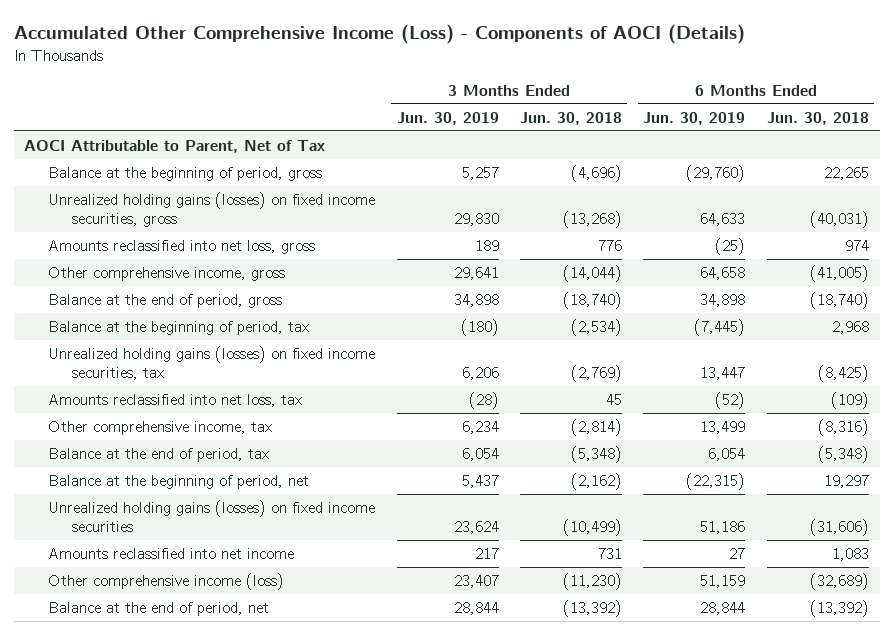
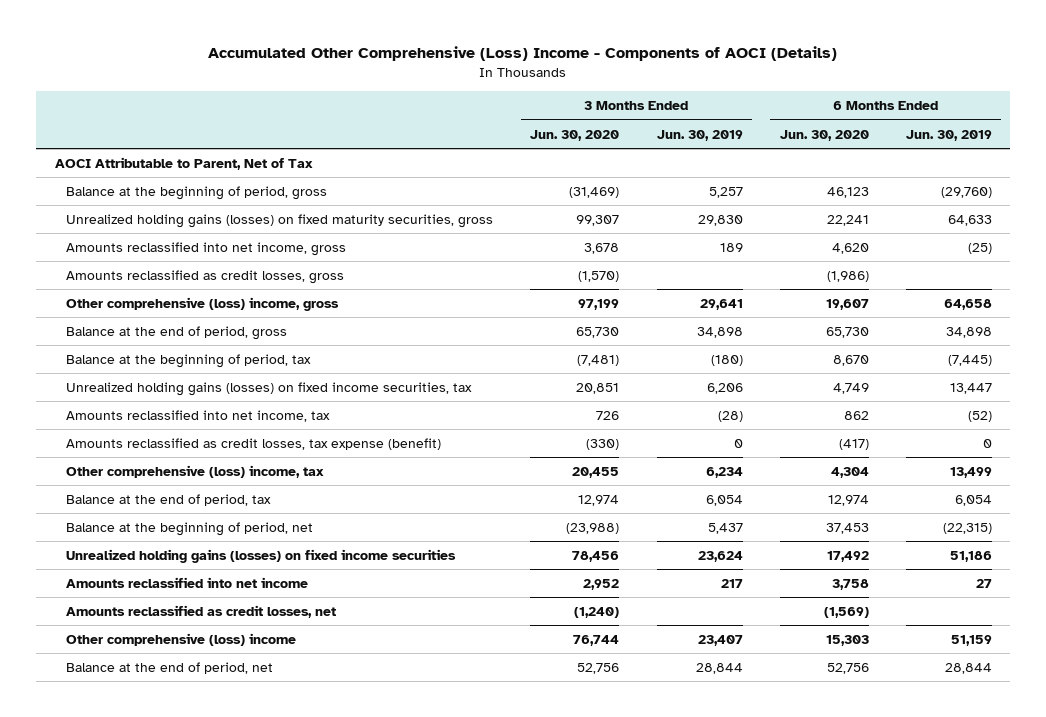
[13,23,745,44] Accumulated Other Comprehensive Income (Loss) - Components of AOCI (Details) -> [208,46,838,62] Accumulated Other Comprehensive (Loss) Income - Components of AOCI (Details)
[520,111,623,125] Jun. 30, 2018 -> none
[766,111,869,125] Jun. 30, 2018 -> none
none -> [530,129,620,141] Jun. 30, 2020
none -> [779,129,869,141] Jun. 30, 2020
[48,191,376,228] Unrealized holding gains (losses) on fixed income securities, gross -> [66,214,494,229] Unrealized holding gains (losses) on fixed maturity securities, gross
[48,239,316,254] Amounts reclassified into net loss, gross -> [66,242,347,257] Amounts reclassified into net income, gross
none -> [66,270,345,285] Amounts reclassified as credit losses, gross
[48,266,286,281] Other comprehensive income, gross -> [66,297,340,312] Other comprehensive (loss) income, gross
[48,393,303,407] Amounts reclassified into net loss, tax -> [66,410,331,423] Amounts reclassified into net income, tax
none -> [66,438,442,451] Amounts reclassified as credit losses, tax expense (benefit)
[48,420,273,435] Other comprehensive income, tax -> [66,465,325,479] Other comprehensive (loss) income, tax
none -> [66,605,337,619] Amounts reclassified as credit losses, net
[48,572,285,590] Other comprehensive income (loss) -> [66,633,297,647] Other comprehensive (loss) income

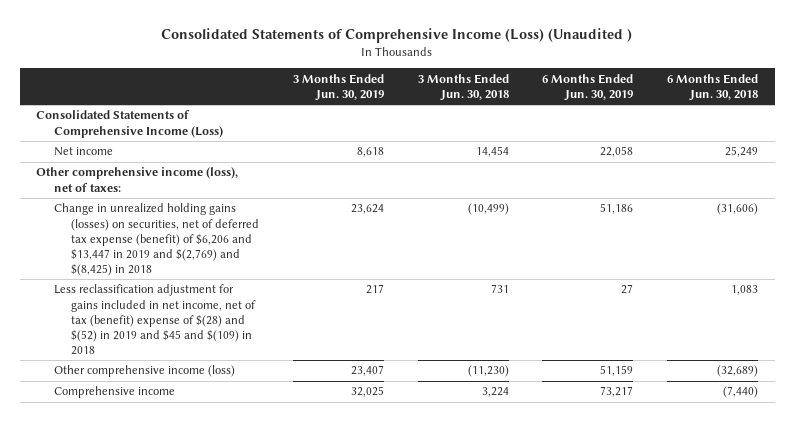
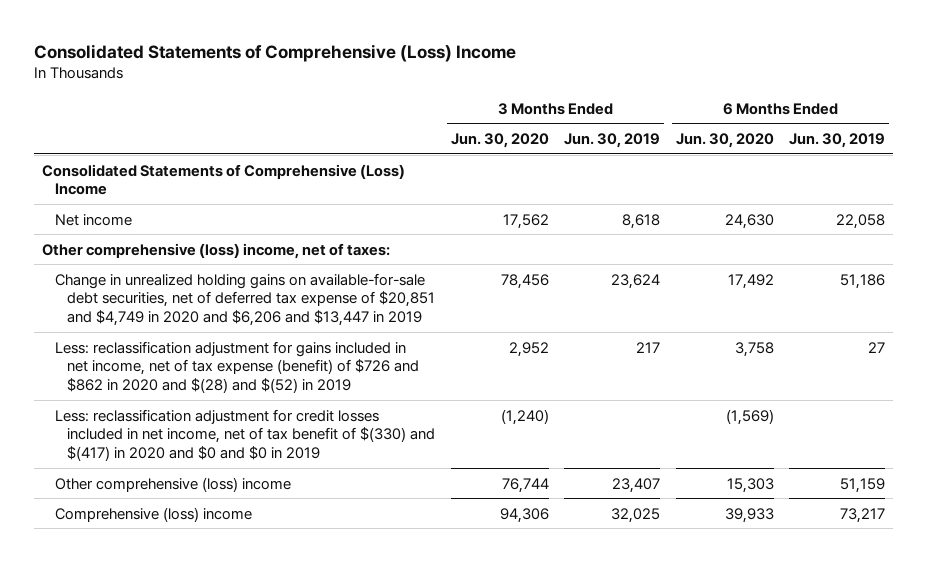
[161,28,633,44] Consolidated Statements of Comprehensive Income (Loss) (Unaudited ) -> [34,43,517,62] Consolidated Statements of Comprehensive (Loss) Income
[417,73,509,101] 3 Months Ended Jun. 30, 2018 -> none
[667,73,759,101] 6 Months Ended Jun. 30, 2018 -> none
none -> [450,133,549,149] Jun. 30, 2020
none -> [675,133,774,149] Jun. 30, 2020
[36,110,223,138] Consolidated Statements of Comprehensive Income (Loss) -> [41,163,405,196] Consolidated Statements of Comprehensive (Loss) Income
[36,167,239,192] Other comprehensive income (loss), net of taxes: -> [41,242,390,259] Other comprehensive (loss) income, net of taxes:
[53,203,260,277] Change in unrealized holding gains (losses) on securities, net of deferred tax expense (benefit) of $6,206 and $13,447 in 2019 and $(2,769) and $(8,425) in 2018 -> [54,272,436,326] Change in unrealized holding gains on available-for-sale debt securities, net of deferred tax expense of $20,851 and $4,749 in 2020 and $6,206 and $13,447 in 2019
[53,284,257,356] Less reclassification adjustment for gains included in net income, net of tax (benefit) expense of $(28) and $(52) in 2019 and $45 and $(109) in 2018 -> [54,340,420,393] Less: reclassification adjustment for gains included in net income, net of tax expense (benefit) of $726 and $862 in 2020 and $(28) and $(52) in 2019
none -> [54,408,436,461] Less: reclassification adjustment for credit losses included in net income, net of tax benefit of $(330) and $(417) in 2020 and $0 and $0 in 2019
[53,365,235,378] Other comprehensive income (loss) -> [54,476,291,492] Other comprehensive (loss) income
[53,386,175,399] Comprehensive income -> [54,506,252,522] Comprehensive (loss) income

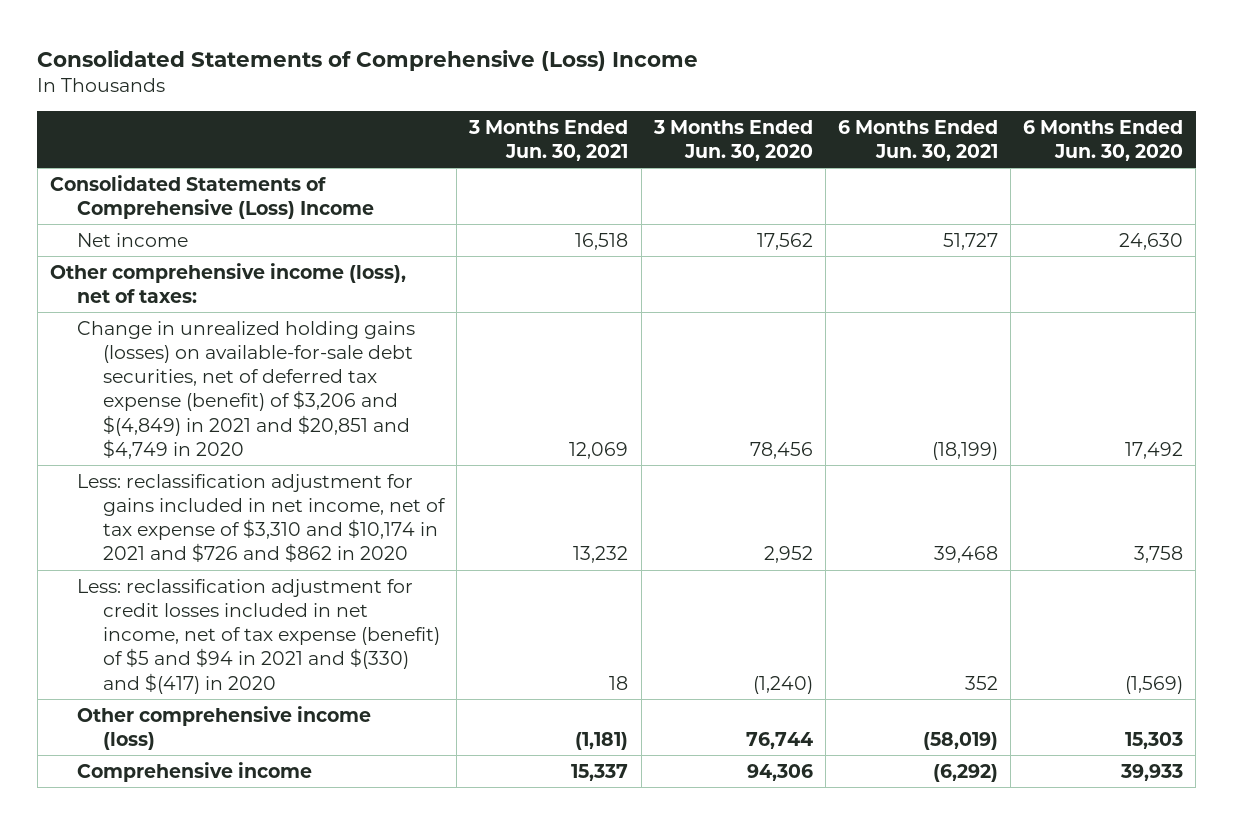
[564,133,661,149] Jun. 30, 2019 -> none
[789,133,886,149] Jun. 30, 2019 -> none
none -> [468,119,629,161] 3 Months Ended Jun. 30, 2021
none -> [837,119,998,161] 6 Months Ended Jun. 30, 2021
[41,242,390,259] Other comprehensive (loss) income, net of taxes: -> [49,262,406,303] Other comprehensive income (loss), net of taxes:
[54,272,436,326] Change in unrealized holding gains on available-for-sale debt securities, net of deferred tax expense of $20,851 and $4,749 in 2020 and $6,206 and $13,447 in 2019 -> [76,320,415,459] Change in unrealized holding gains (losses) on available-for-sale debt securities, net of deferred tax expense (benefit) of $3,206 and $(4,849) in 2021 and $20,851 and $4,749 in 2020
[54,340,420,393] Less: reclassification adjustment for gains included in net income, net of tax expense (benefit) of $726 and $862 in 2020 and $(28) and $(52) in 2019 -> [76,473,447,563] Less: reclassification adjustment for gains included in net income, net of tax expense of $3,310 and $10,174 in 2021 and $726 and $862 in 2020
[54,408,436,461] Less: reclassification adjustment for credit losses included in net income, net of tax benefit of $(330) and $(417) in 2020 and $0 and $0 in 2019 -> [76,578,441,694] Less: reclassification adjustment for credit losses included in net income, net of tax expense (benefit) of $5 and $94 in 2021 and $(330) and $(417) in 2020
[54,476,291,492] Other comprehensive (loss) income -> [76,705,371,750] Other comprehensive income (loss)
[54,506,252,522] Comprehensive (loss) income -> [76,761,312,782] Comprehensive income

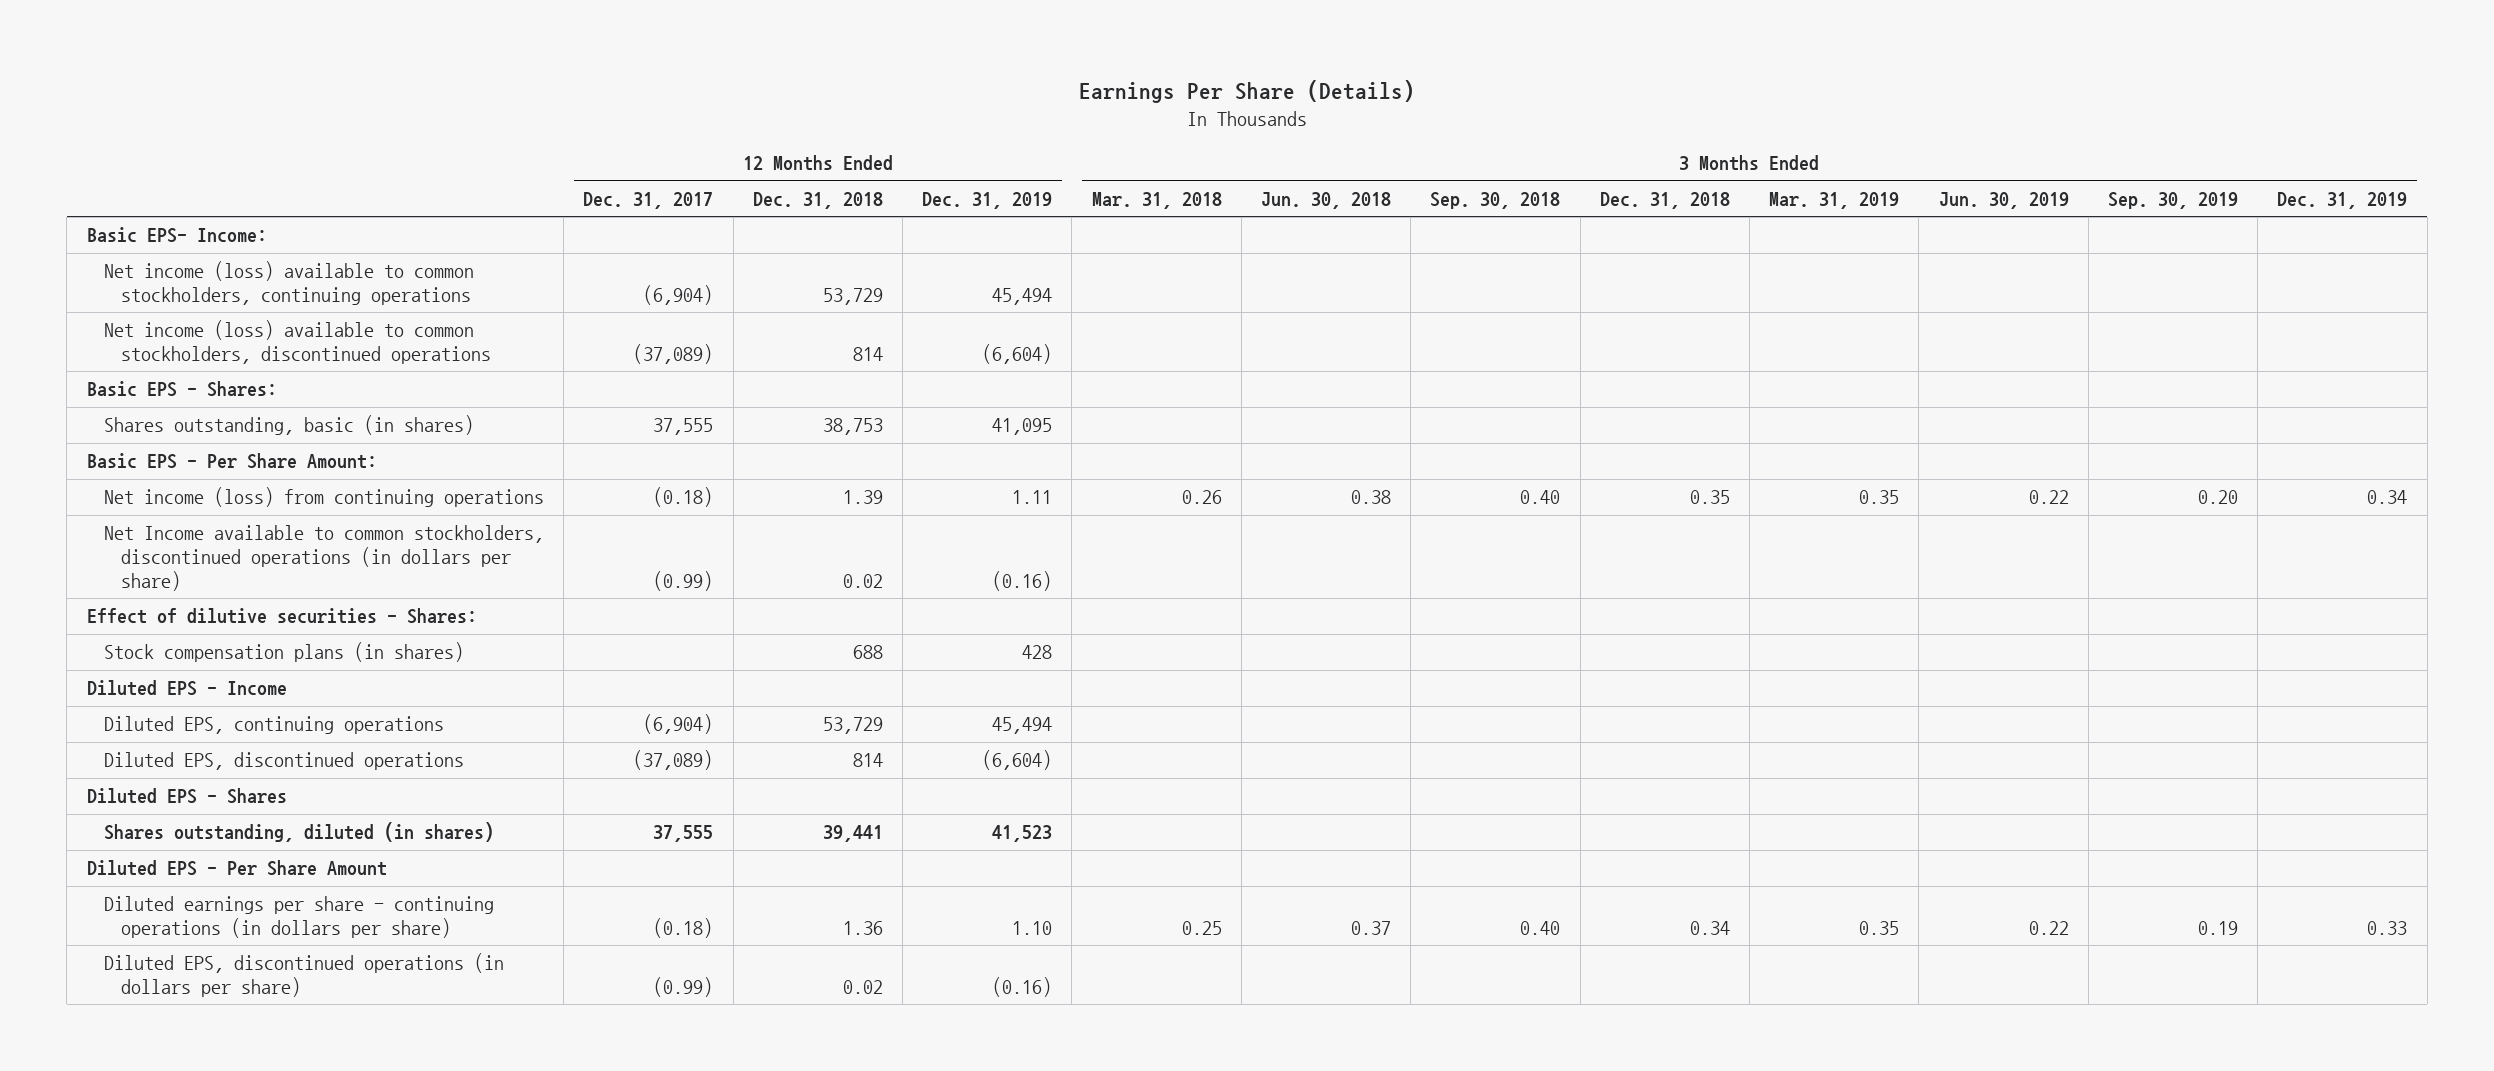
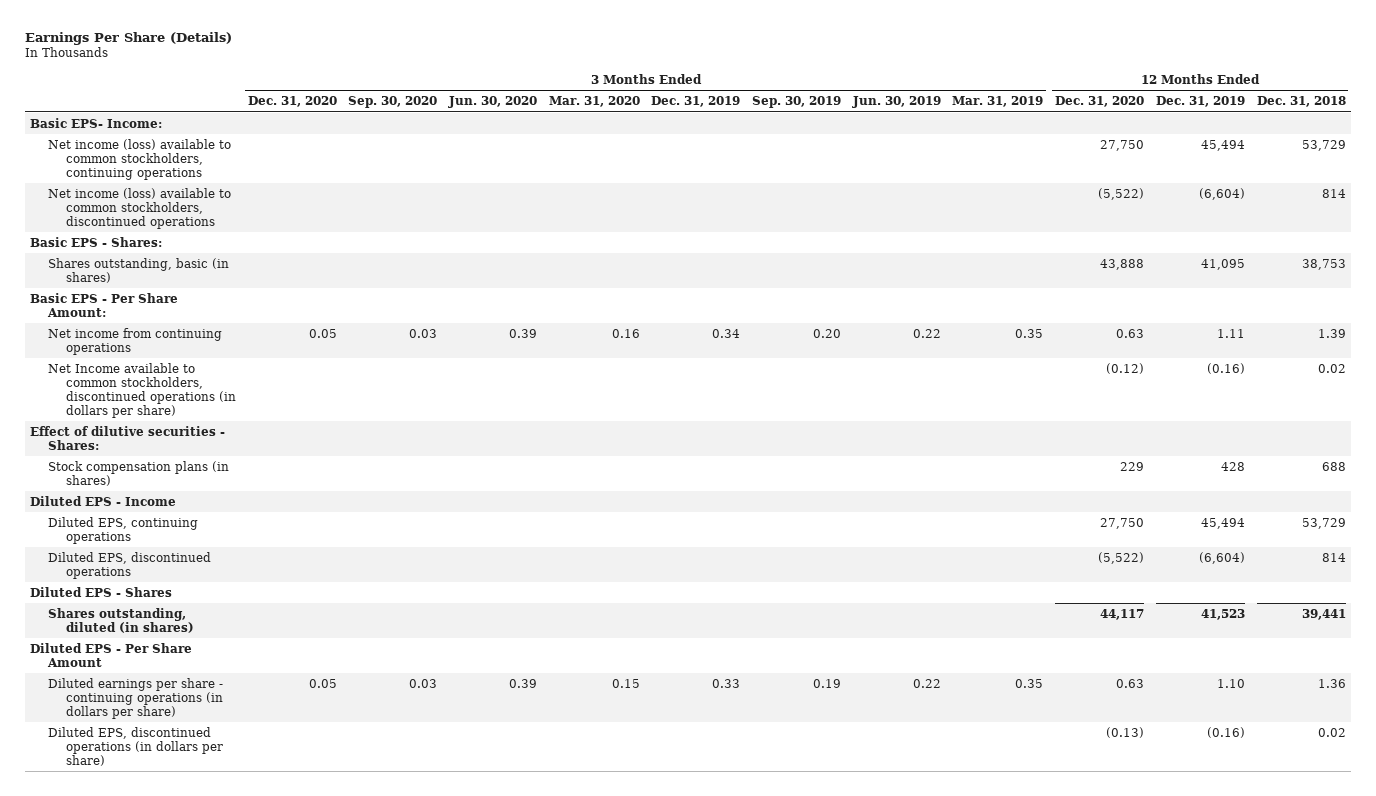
[583,191,714,209] Dec. 31, 2017 -> none
[1091,191,1222,209] Mar. 31, 2018 -> none
[1260,191,1391,209] Jun. 30, 2018 -> none
[1430,191,1561,209] Sep. 30, 2018 -> none
[1599,191,1730,209] Dec. 31, 2018 -> none
none -> [247,96,337,108] Dec. 31, 2020
none -> [348,96,438,109] Sep. 30, 2020
none -> [448,96,538,109] Jun. 30, 2020
none -> [548,96,640,108] Mar. 31, 2020
none -> [1055,96,1145,108] Dec. 31, 2020
[103,487,544,508] Net income (loss) from continuing operations -> [48,327,223,355] Net income from continuing operations

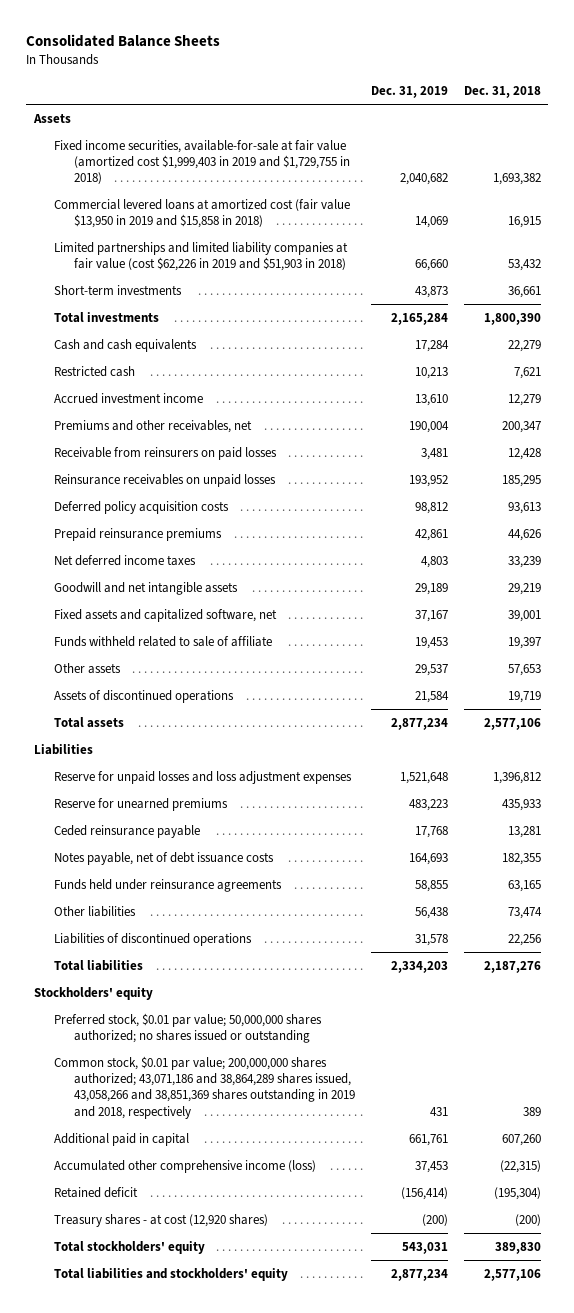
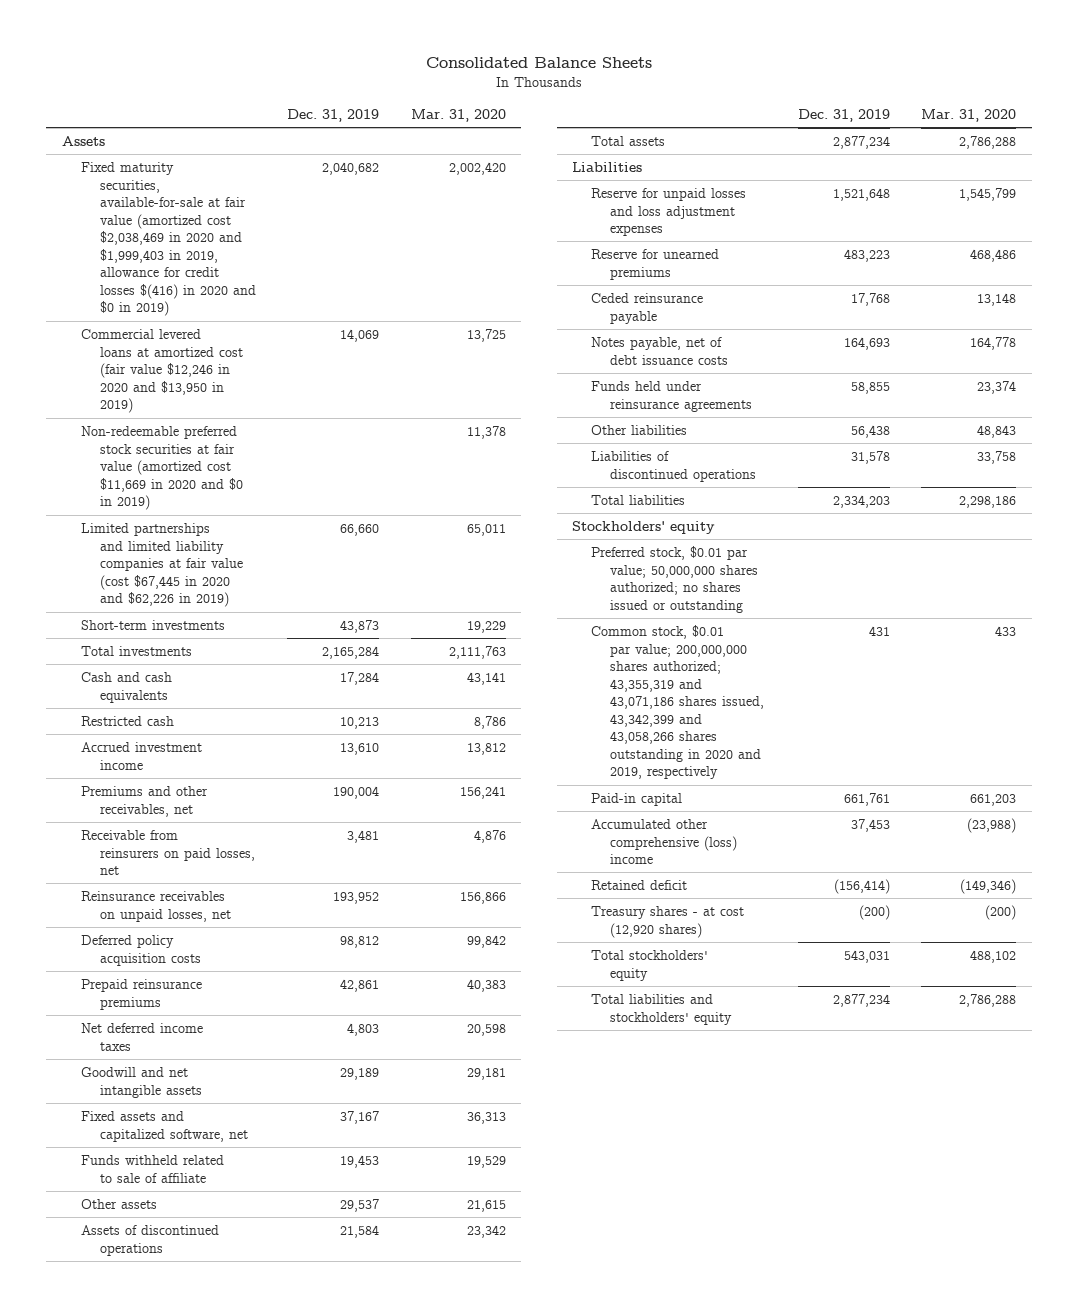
[463,86,541,99] Dec. 31, 2018 -> none
none -> [410,108,506,122] Mar. 31, 2020
[53,139,350,185] Fixed income securities, available-for-sale at fair value (amortized cost $1,999,403 in 2019 and $1,729,755 in 2018) -> [80,162,256,317] Fixed maturity securities, available-for-sale at fair value (amortized cost $2,038,469 in 2020 and $1,999,403 in 2019, allowance for credit losses $(416) in 2020 and $0 in 2019)
[53,198,350,229] Commercial levered loans at amortized cost (fair value $13,950 in 2019 and $15,858 in 2018) -> [80,329,243,414] Commercial levered loans at amortized cost (fair value $12,246 in 2020 and $13,950 in 2019)
none -> [80,426,243,511] Non-redeemable preferred stock securities at fair value (amortized cost $11,669 in 2020 and $0 in 2019)
[53,241,348,272] Limited partnerships and limited liability companies at fair value (cost $62,226 in 2019 and $51,903 in 2018) -> [80,523,243,608] Limited partnerships and limited liability companies at fair value (cost $67,445 in 2020 and $62,226 in 2019)
[53,446,277,460] Receivable from reinsurers on paid losses -> [80,830,255,876] Receivable from reinsurers on paid losses, net
[53,473,276,487] Reinsurance receivables on unpaid losses -> [80,891,231,922] Reinsurance receivables on unpaid losses, net
[53,1055,355,1119] Common stock, $0.01 par value; 200,000,000 shares authorized; 43,071,186 and 38,864,289 shares issued, 43,058,266 and 38,851,369 shares outstanding in 2019 and 2018, respectively -> [591,625,765,780] Common stock, $0.01 par value; 200,000,000 shares authorized; 43,355,319 and 43,071,186 shares issued, 43,342,399 and 43,058,266 shares outstanding in 2020 and 2019, respectively
[53,1132,189,1146] Additional paid in capital -> [591,793,683,807] Paid-in capital
[53,1159,316,1173] Accumulated other comprehensive income (loss) -> [591,819,738,865] Accumulated other comprehensive (loss) income

